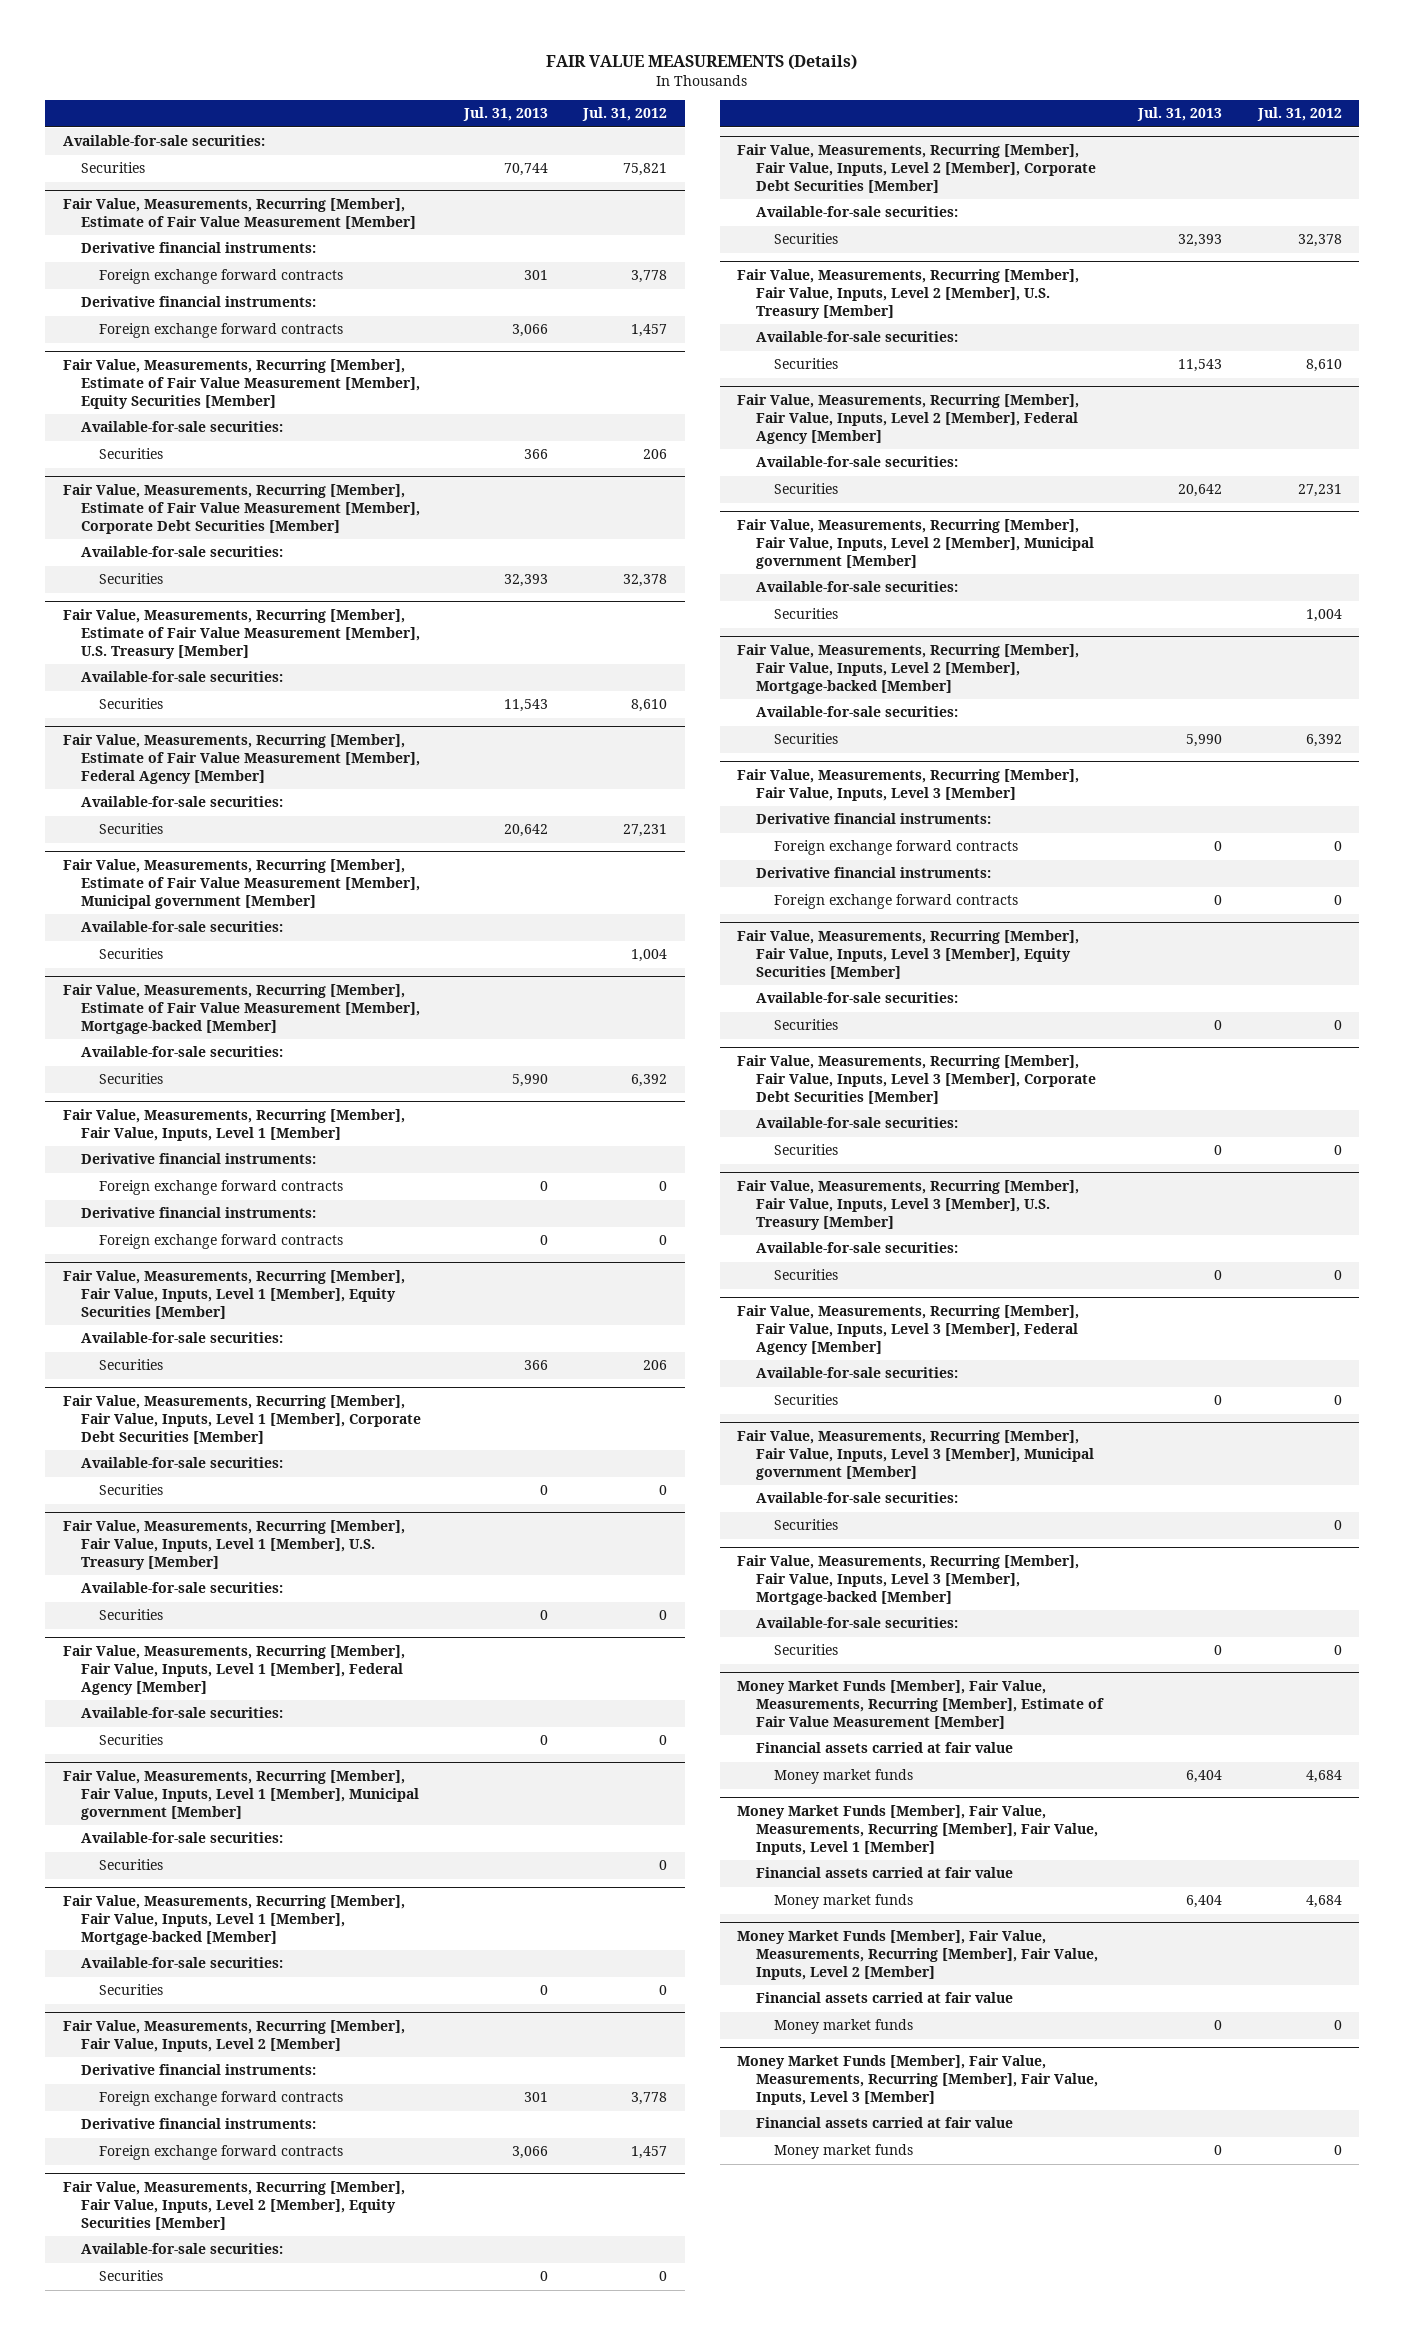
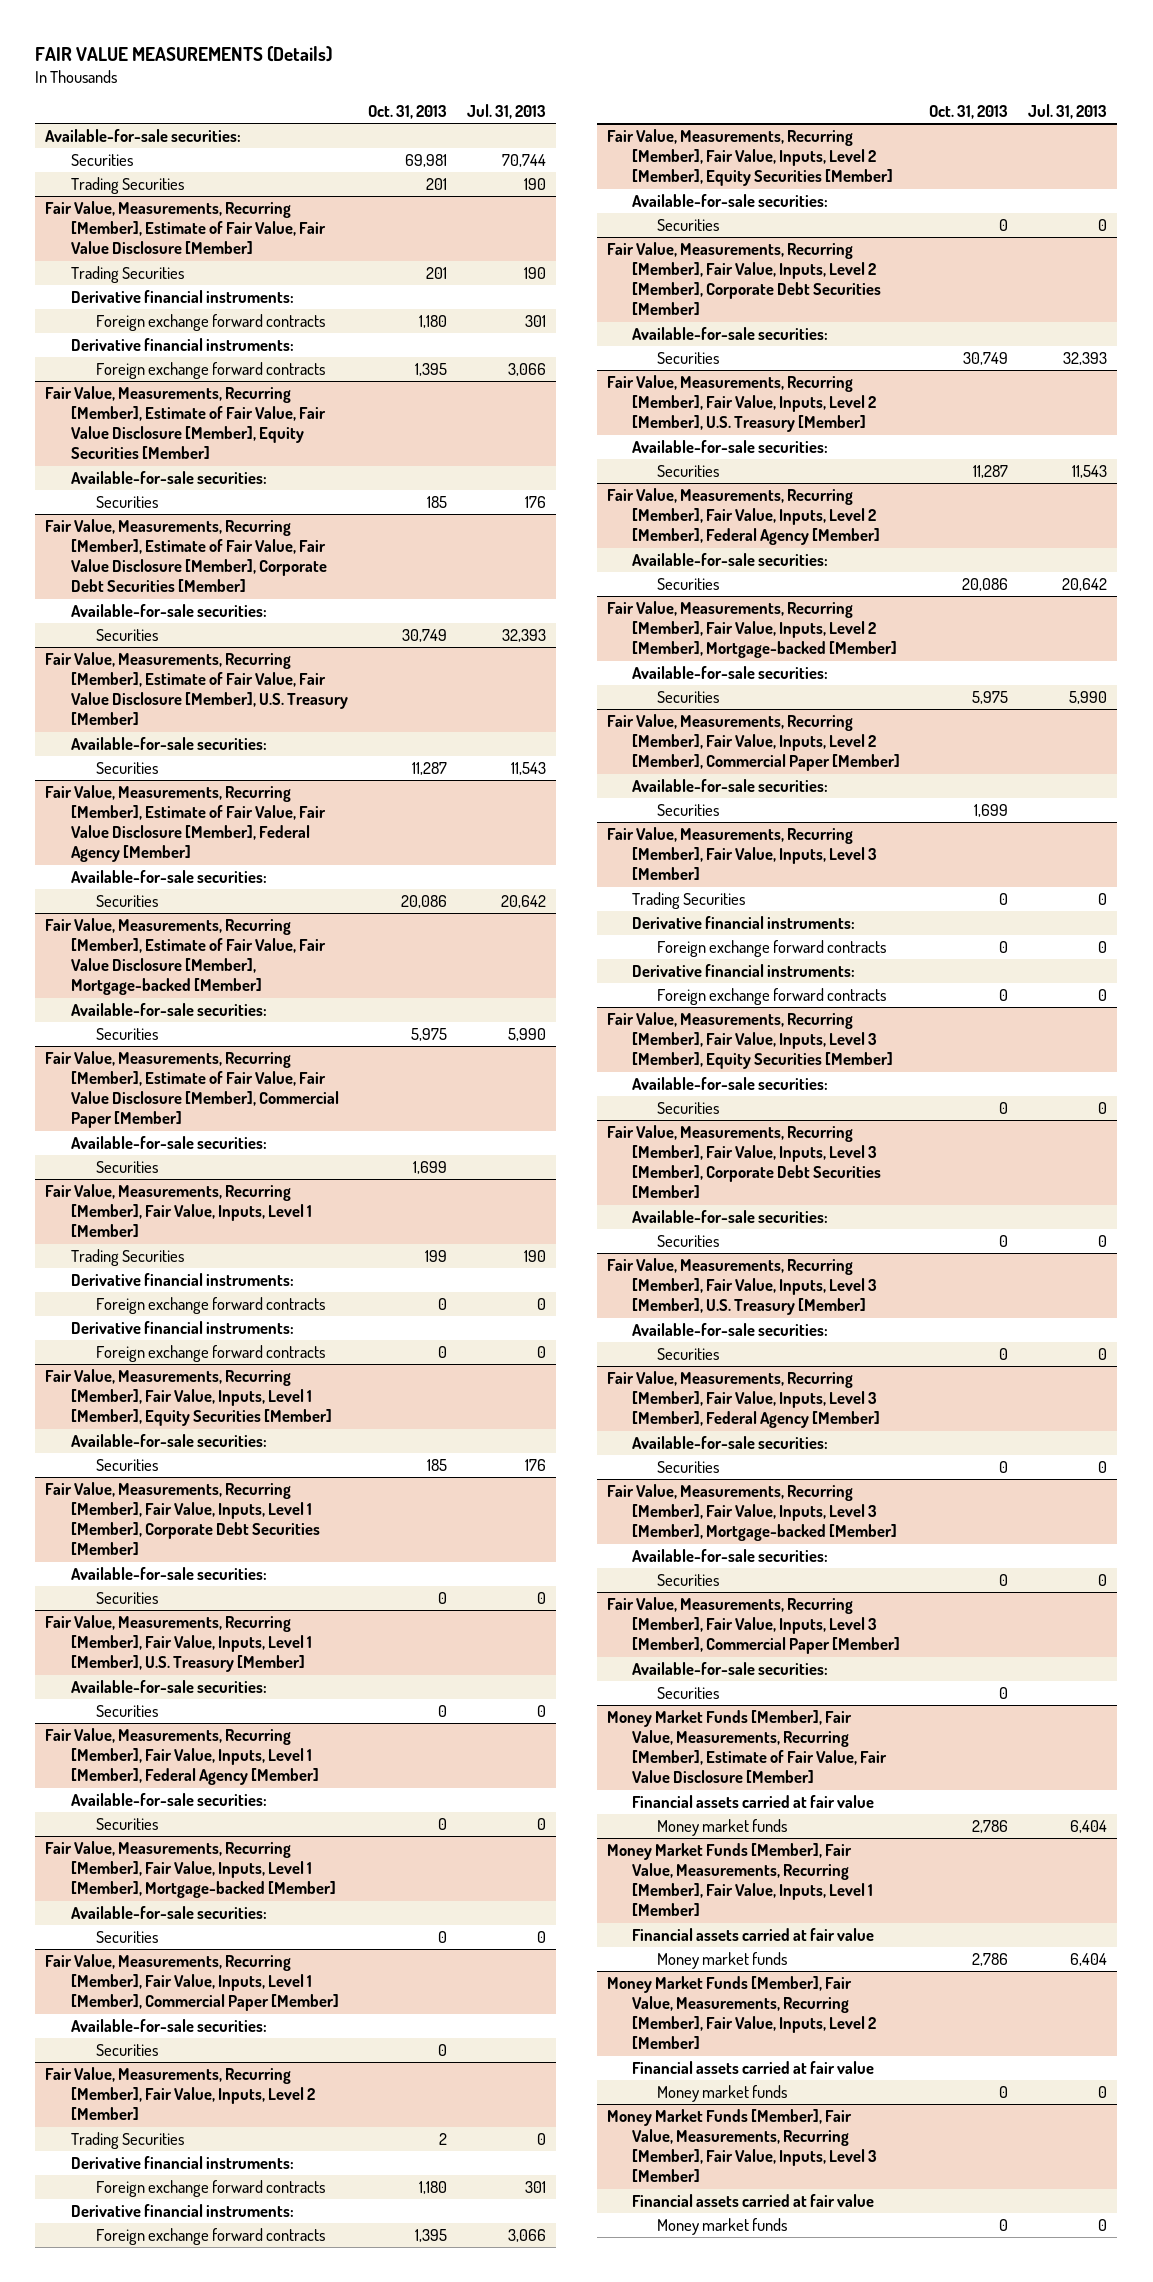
[581,107,667,122] Jul. 31, 2012 -> none
none -> [367,105,447,120] Oct. 31, 2013
none -> [70,177,184,195] Trading Securities
[62,198,417,229] Fair Value, Measurements, Recurring [Member], Estimate of Fair Value Measurement [Member] -> [45,201,326,255] Fair Value, Measurements, Recurring [Member], Estimate of Fair Value, Fair Value Disclosure [Member]
none -> [70,266,184,284] Trading Securities
[62,359,421,409] Fair Value, Measurements, Recurring [Member], Estimate of Fair Value Measurement [Member], Equity Securities [Member] -> [45,386,326,460] Fair Value, Measurements, Recurring [Member], Estimate of Fair Value, Fair Value Disclosure [Member], Equity Securities [Member]
[523,449,548,460] 366 -> [524,496,546,509] 176
[62,484,421,534] Fair Value, Measurements, Recurring [Member], Estimate of Fair Value Measurement [Member], Corporate Debt Securities [Member] -> [45,519,327,593] Fair Value, Measurements, Recurring [Member], Estimate of Fair Value, Fair Value Disclosure [Member], Corporate Debt Securities [Member]
[62,609,421,659] Fair Value, Measurements, Recurring [Member], Estimate of Fair Value Measurement [Member], U.S. Treasury [Member] -> [45,652,348,726] Fair Value, Measurements, Recurring [Member], Estimate of Fair Value, Fair Value Disclosure [Member], U.S. Treasury [Member]
[62,734,421,784] Fair Value, Measurements, Recurring [Member], Estimate of Fair Value Measurement [Member], Federal Agency [Member] -> [45,785,326,863] Fair Value, Measurements, Recurring [Member], Estimate of Fair Value, Fair Value Disclosure [Member], Federal Agency [Member]
[62,859,421,909] Fair Value, Measurements, Recurring [Member], Estimate of Fair Value Measurement [Member], Municipal government [Member] -> none
[81,921,284,933] Available-for-sale securities: -> none
[99,948,164,960] Securities -> none
[62,984,421,1034] Fair Value, Measurements, Recurring [Member], Estimate of Fair Value Measurement [Member], Mortgage-backed [Member] -> [45,918,326,996] Fair Value, Measurements, Recurring [Member], Estimate of Fair Value, Fair Value Disclosure [Member], Mortgage-backed [Member]
none -> [45,1051,339,1129] Fair Value, Measurements, Recurring [Member], Estimate of Fair Value, Fair Value Disclosure [Member], Commercial Paper [Member]
none -> [70,1136,267,1150] Available-for-sale securities:
none -> [95,1161,158,1174] Securities
none -> [70,1249,184,1267] Trading Securities
[523,1360,548,1371] 366 -> [524,1459,546,1472] 176
[62,1770,420,1820] Fair Value, Measurements, Recurring [Member], Fair Value, Inputs, Level 1 [Member], Municipal government [Member] -> none
[81,1832,284,1844] Available-for-sale securities: -> none
[99,1859,164,1871] Securities -> none
none -> [45,1954,339,2012] Fair Value, Measurements, Recurring [Member], Fair Value, Inputs, Level 1 [Member], Commercial Paper [Member]
none -> [70,2019,267,2033] Available-for-sale securities:
none -> [95,2044,158,2057] Securities
none -> [70,2132,184,2150] Trading Securities
[737,519,1094,569] Fair Value, Measurements, Recurring [Member], Fair Value, Inputs, Level 2 [Member], Municipal government [Member] -> none
[755,581,958,593] Available-for-sale securities: -> none
[773,608,838,620] Securities -> none
none -> [606,714,901,772] Fair Value, Measurements, Recurring [Member], Fair Value, Inputs, Level 2 [Member], Commercial Paper [Member]
none -> [632,779,829,793] Available-for-sale securities:
none -> [657,804,720,817] Securities
none -> [632,892,746,910] Trading Securities
[737,1430,1094,1480] Fair Value, Measurements, Recurring [Member], Fair Value, Inputs, Level 3 [Member], Municipal government [Member] -> none
[755,1492,958,1504] Available-for-sale securities: -> none
[773,1519,838,1531] Securities -> none
none -> [606,1597,901,1655] Fair Value, Measurements, Recurring [Member], Fair Value, Inputs, Level 3 [Member], Commercial Paper [Member]
none -> [632,1662,829,1676] Available-for-sale securities:
none -> [657,1687,720,1700] Securities
[737,1680,1104,1729] Money Market Funds [Member], Fair Value, Measurements, Recurring [Member], Estimate of Fair Value Measurement [Member] -> [606,1710,888,1784] Money Market Funds [Member], Fair Value, Measurements, Recurring [Member], Estimate of Fair Value, Fair Value Disclosure [Member]

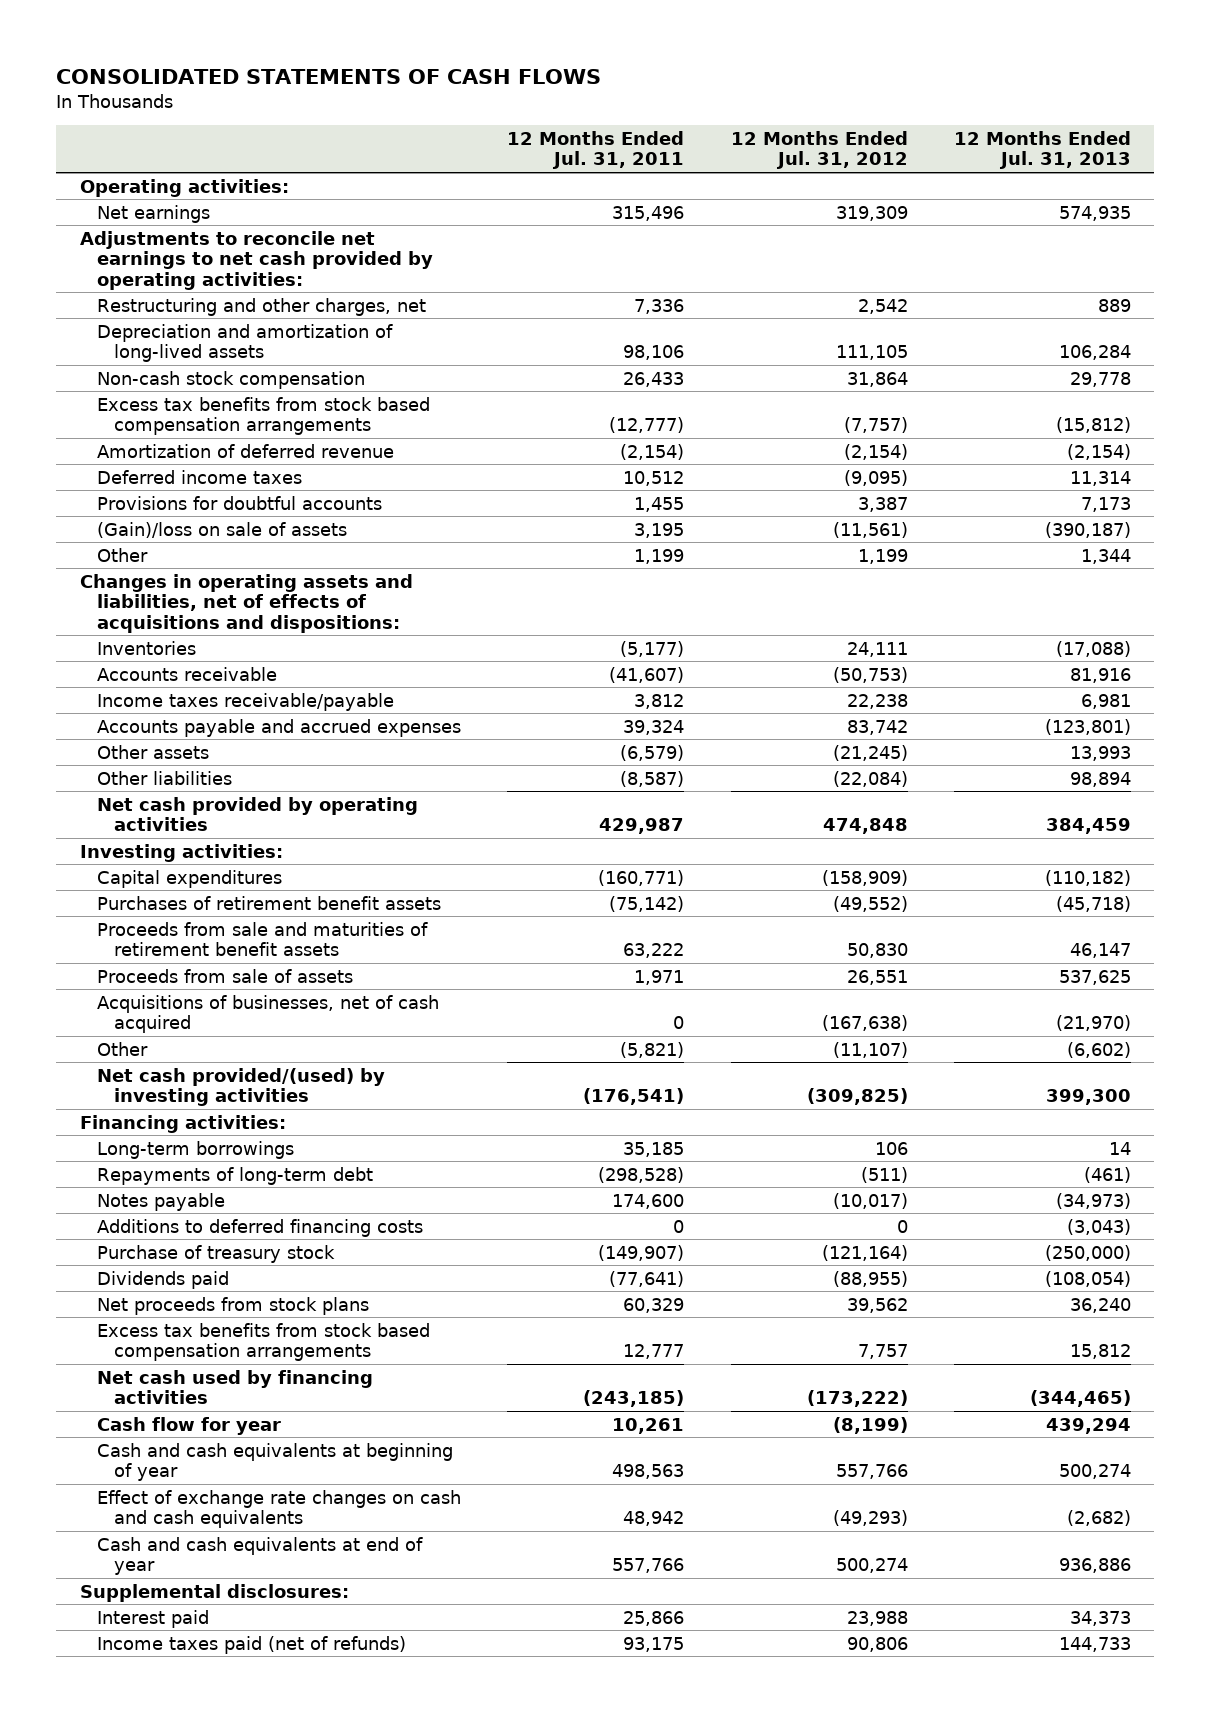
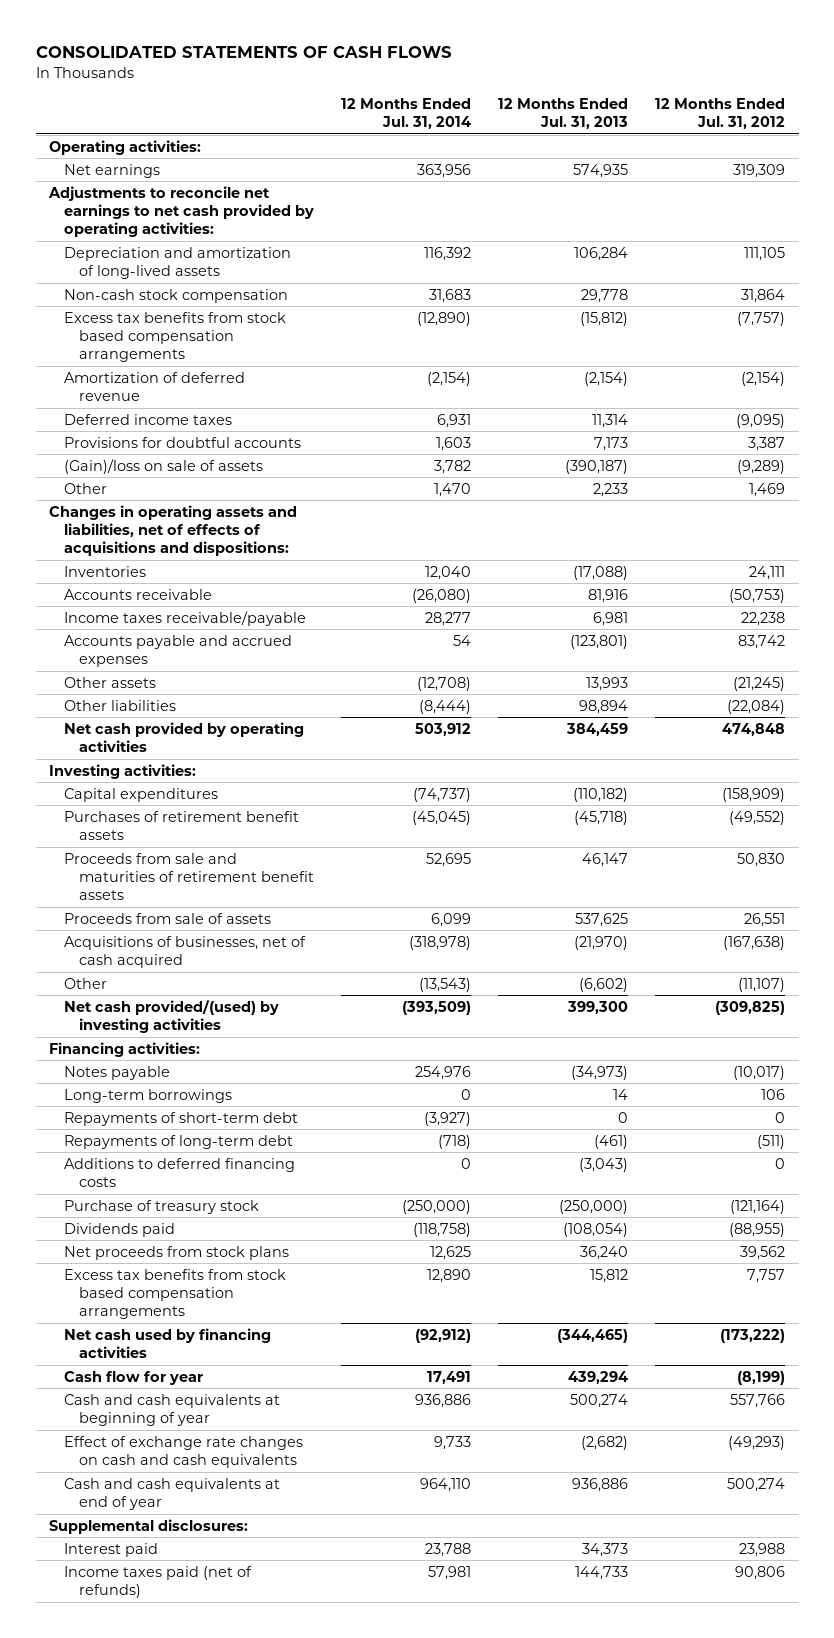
[507,130,685,170] 12 Months Ended Jul. 31, 2011 -> none
none -> [341,97,472,130] 12 Months Ended Jul. 31, 2014
[97,297,427,316] Restructuring and other charges, net -> none
[832,521,908,538] (11,561) -> [737,459,786,474] (9,289)
[857,548,908,564] 1,199 -> [749,482,786,497] 1,469
[1080,548,1131,564] 1,344 -> [593,482,629,497] 2,233
[97,1192,226,1211] Notes payable -> [64,1065,171,1080] Notes payable
none -> [64,1111,299,1126] Repayments of short-term debt

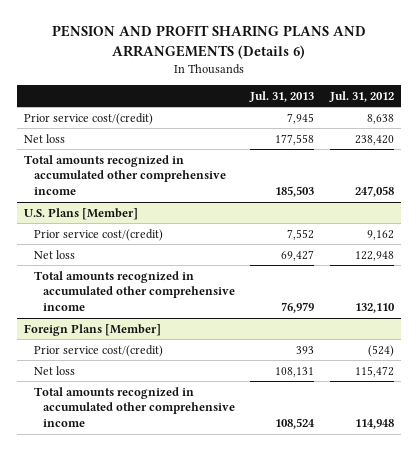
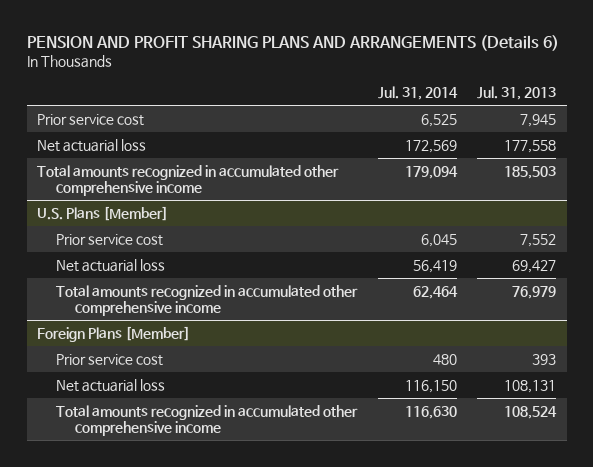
[328,90,394,102] Jul. 31, 2012 -> none
none -> [377,85,458,100] Jul. 31, 2014
[24,112,154,125] Prior service cost/(credit) -> [37,113,145,126] Prior service cost
[24,133,66,143] Net loss -> [37,138,147,152] Net actuarial loss
[33,228,163,241] Prior service cost/(credit) -> [56,233,164,246] Prior service cost
[33,249,75,259] Net loss -> [56,258,166,272] Net actuarial loss
[33,344,163,357] Prior service cost/(credit) -> [56,353,164,366] Prior service cost
[33,365,75,375] Net loss -> [56,378,166,392] Net actuarial loss

